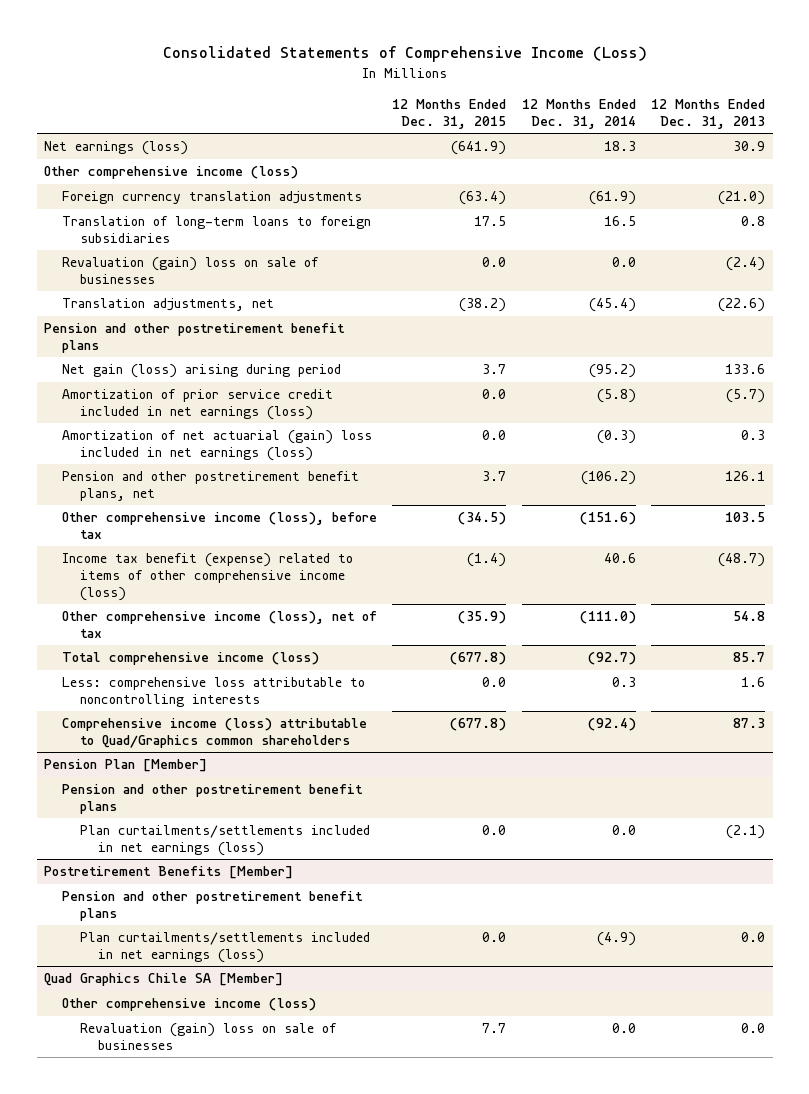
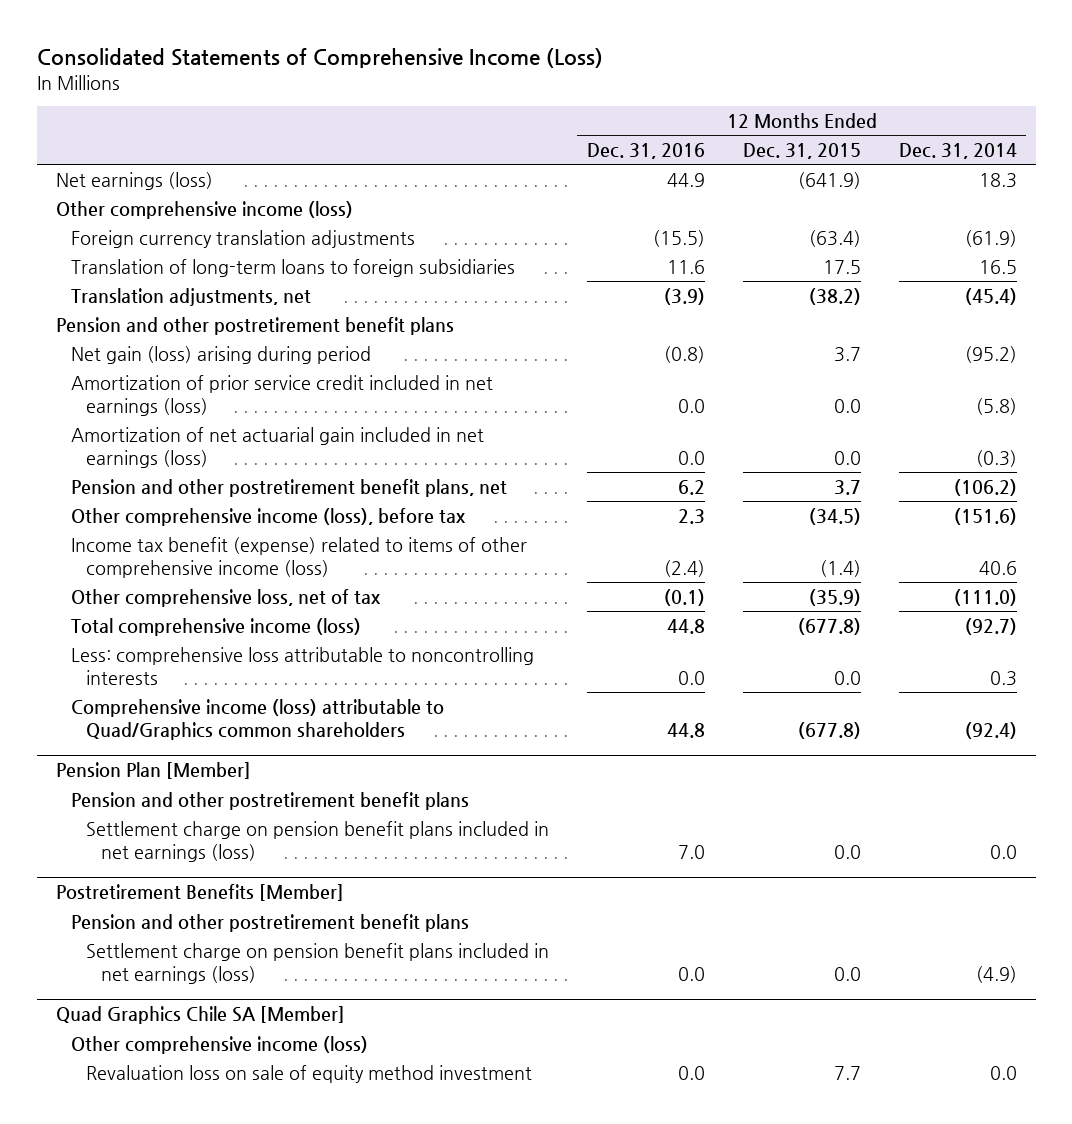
[651,98,766,129] 12 Months Ended Dec. 31, 2013 -> none
none -> [586,143,705,160] Dec. 31, 2016
[62,257,320,285] Revaluation (gain) loss on sale of businesses -> none
[62,430,373,462] Amortization of net actuarial (gain) loss included in net earnings (loss) -> [70,426,484,468] Amortization of net actuarial gain included in net earnings (loss)
[62,611,378,639] Other comprehensive income (loss), net of tax -> [70,588,381,607] Other comprehensive loss, net of tax
[80,825,371,857] Plan curtailments/settlements included in net earnings (loss) -> [85,820,549,862] Settlement charge on pension benefit plans included in net earnings (loss)
[80,932,371,964] Plan curtailments/settlements included in net earnings (loss) -> [85,942,549,984] Settlement charge on pension benefit plans included in net earnings (loss)
[80,1023,338,1051] Revaluation (gain) loss on sale of businesses -> [85,1064,532,1083] Revaluation loss on sale of equity method investment

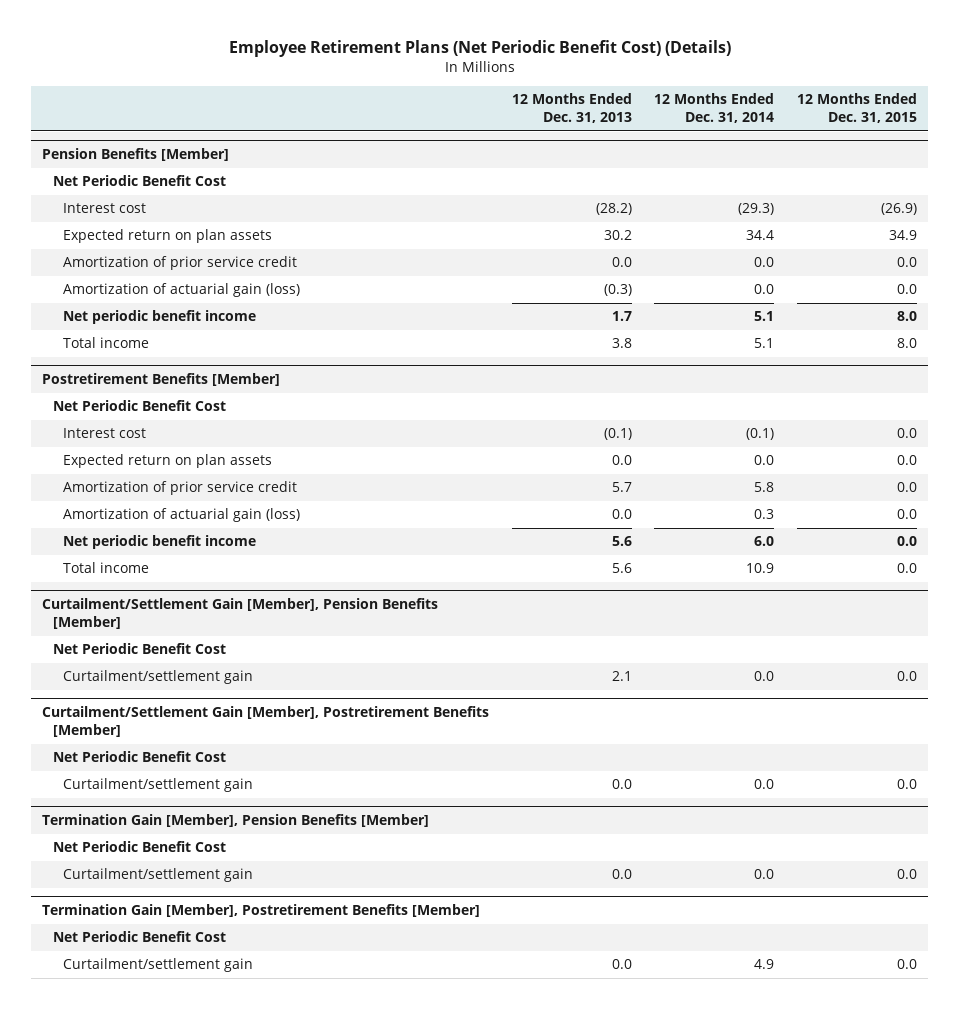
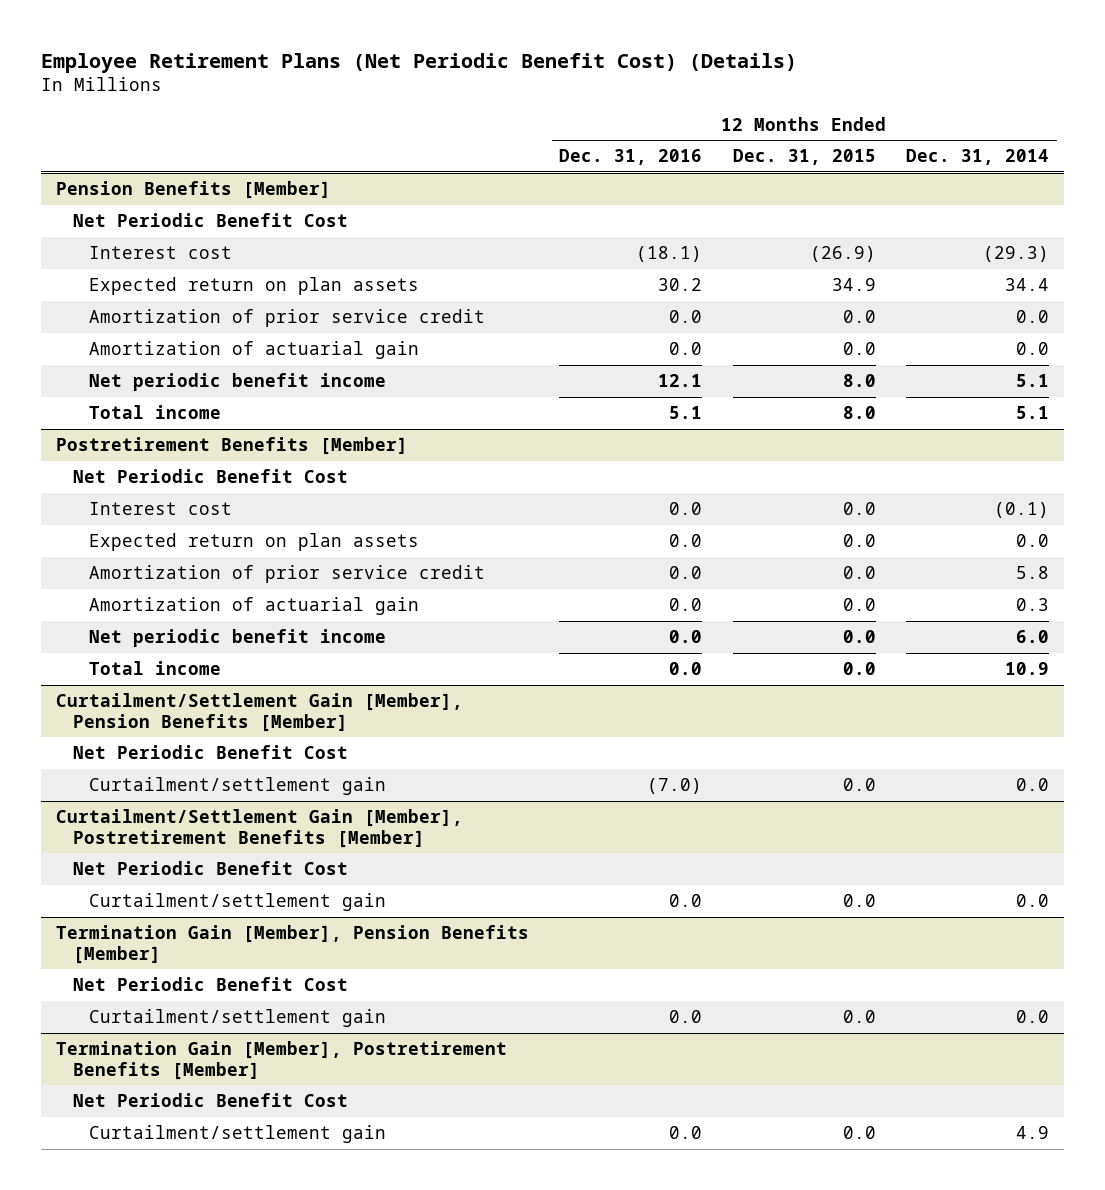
[511,93,632,124] 12 Months Ended Dec. 31, 2013 -> none
none -> [559,149,703,166] Dec. 31, 2016
[63,283,301,298] Amortization of actuarial gain (loss) -> [89,341,420,360] Amortization of actuarial gain
[63,508,301,523] Amortization of actuarial gain (loss) -> [89,597,420,616] Amortization of actuarial gain

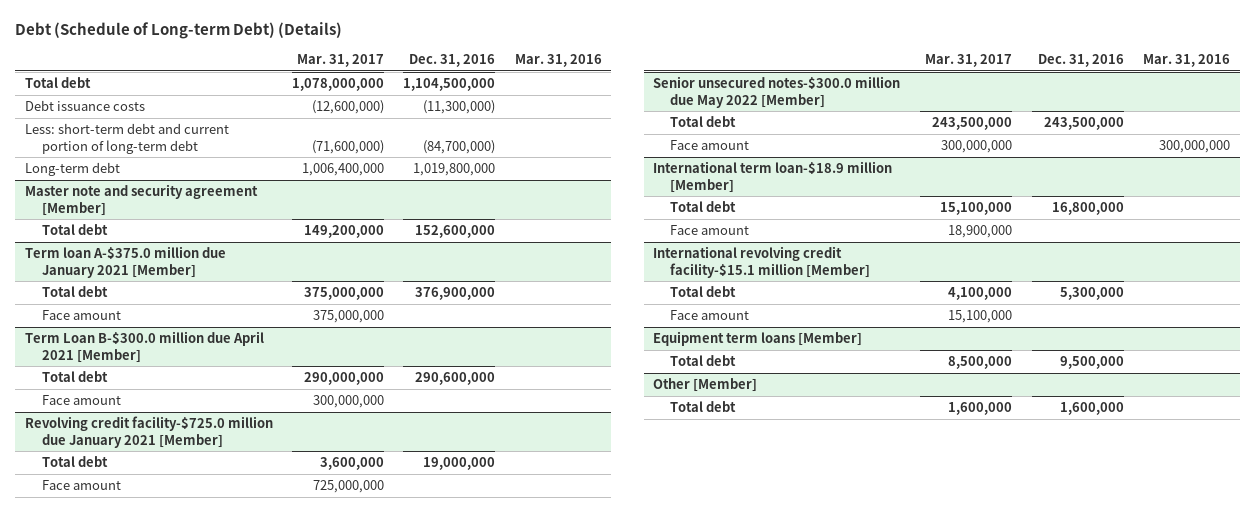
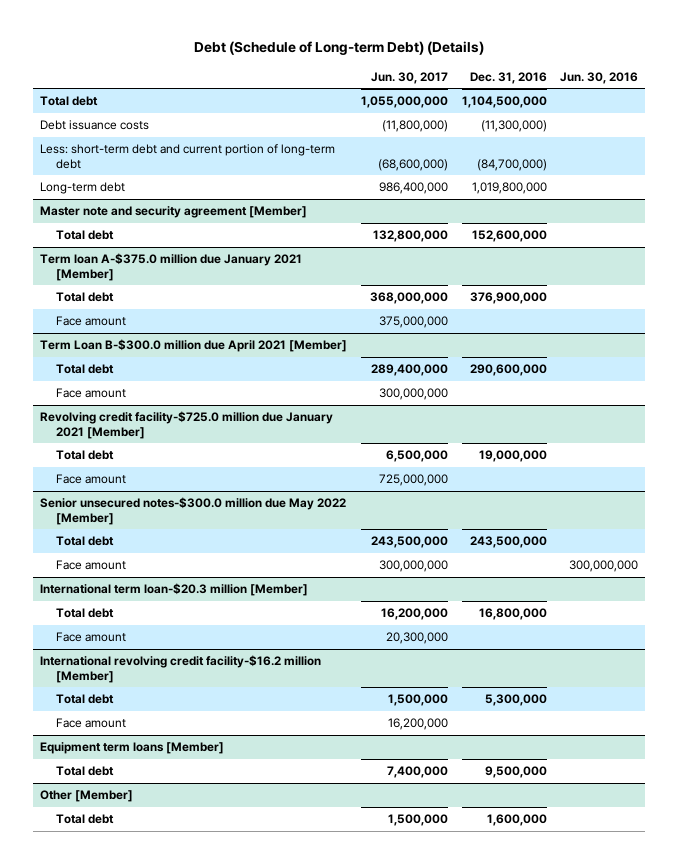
[296,54,384,68] Mar. 31, 2017 -> none
[514,54,602,68] Mar. 31, 2016 -> none
none -> [370,71,448,84] Jun. 30, 2017
none -> [560,71,639,84] Jun. 30, 2016
[653,161,893,193] International term loan-$18.9 million [Member] -> [40,583,309,597] International term loan-$20.3 million [Member]
[653,246,871,278] International revolving credit facility-$15.1 million [Member] -> [40,655,322,683] International revolving credit facility-$16.2 million [Member]

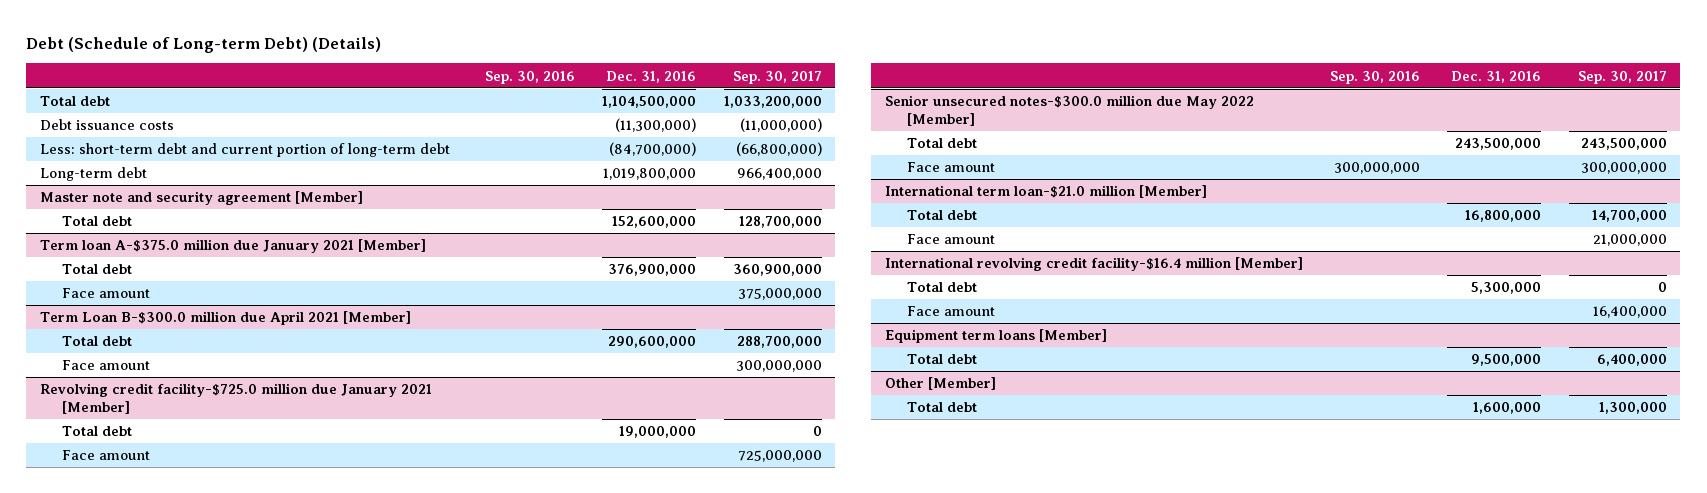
[370,71,448,84] Jun. 30, 2017 -> none
[560,71,639,84] Jun. 30, 2016 -> none
none -> [485,70,576,84] Sep. 30, 2016
none -> [732,70,822,84] Sep. 30, 2017
[40,583,309,597] International term loan-$20.3 million [Member] -> [885,185,1208,199] International term loan-$21.0 million [Member]
[40,655,322,683] International revolving credit facility-$16.2 million [Member] -> [885,257,1304,272] International revolving credit facility-$16.4 million [Member]

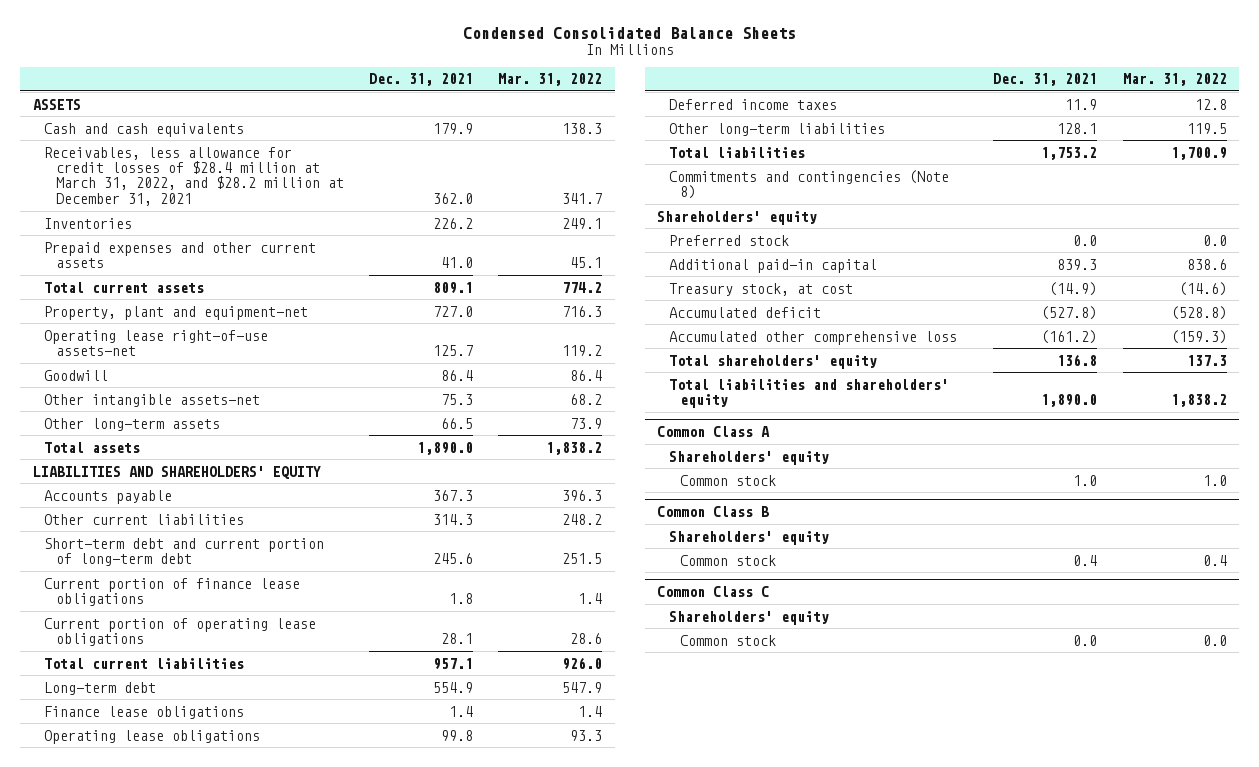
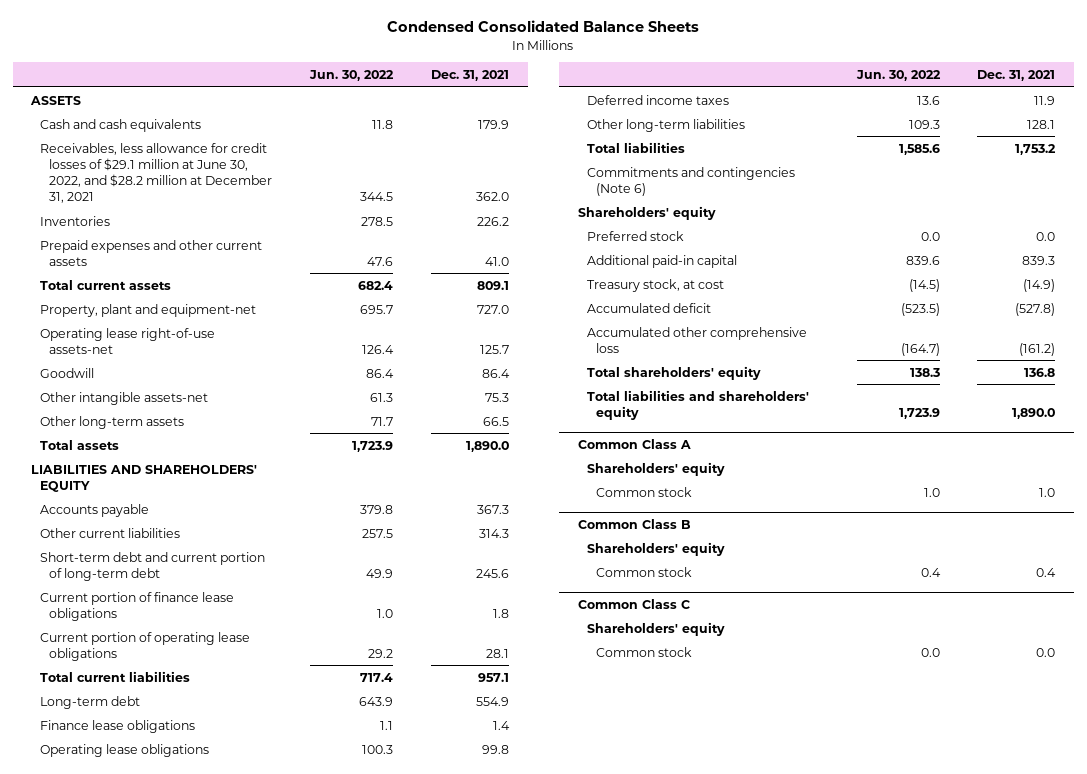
[498,73,603,87] Mar. 31, 2022 -> none
none -> [308,69,394,81] Jun. 30, 2022
[44,146,344,206] Receivables, less allowance for credit losses of $28.4 million at March 31, 2022, and $28.2 million at December 31, 2021 -> [40,142,273,204] Receivables, less allowance for credit losses of $29.1 million at June 30, 2022, and $28.2 million at December 31, 2021
[668,169,949,200] Commitments and contingencies (Note 8) -> [587,166,796,196] Commitments and contingencies (Note 6)

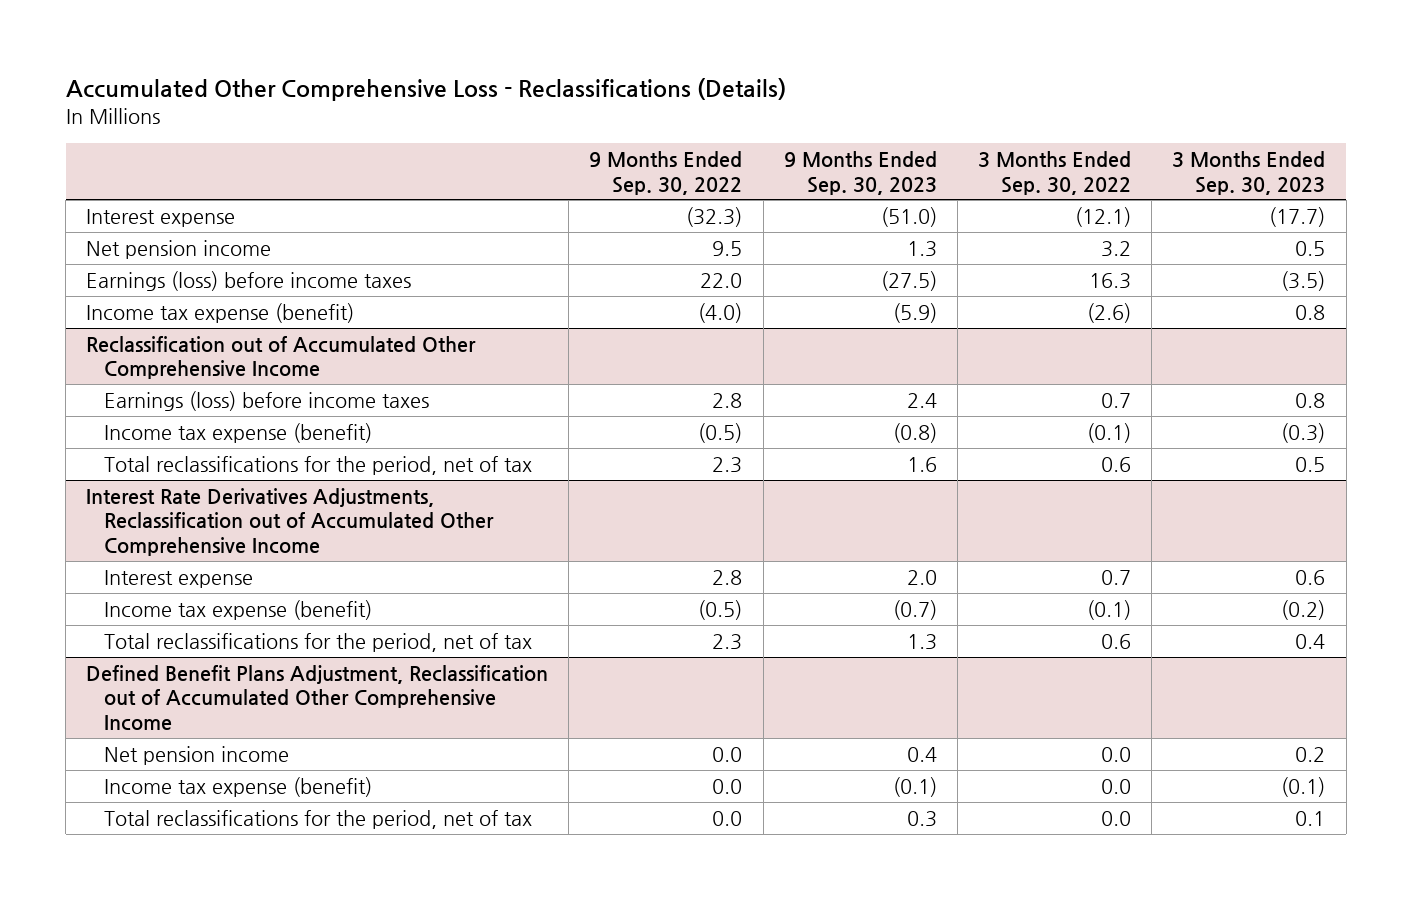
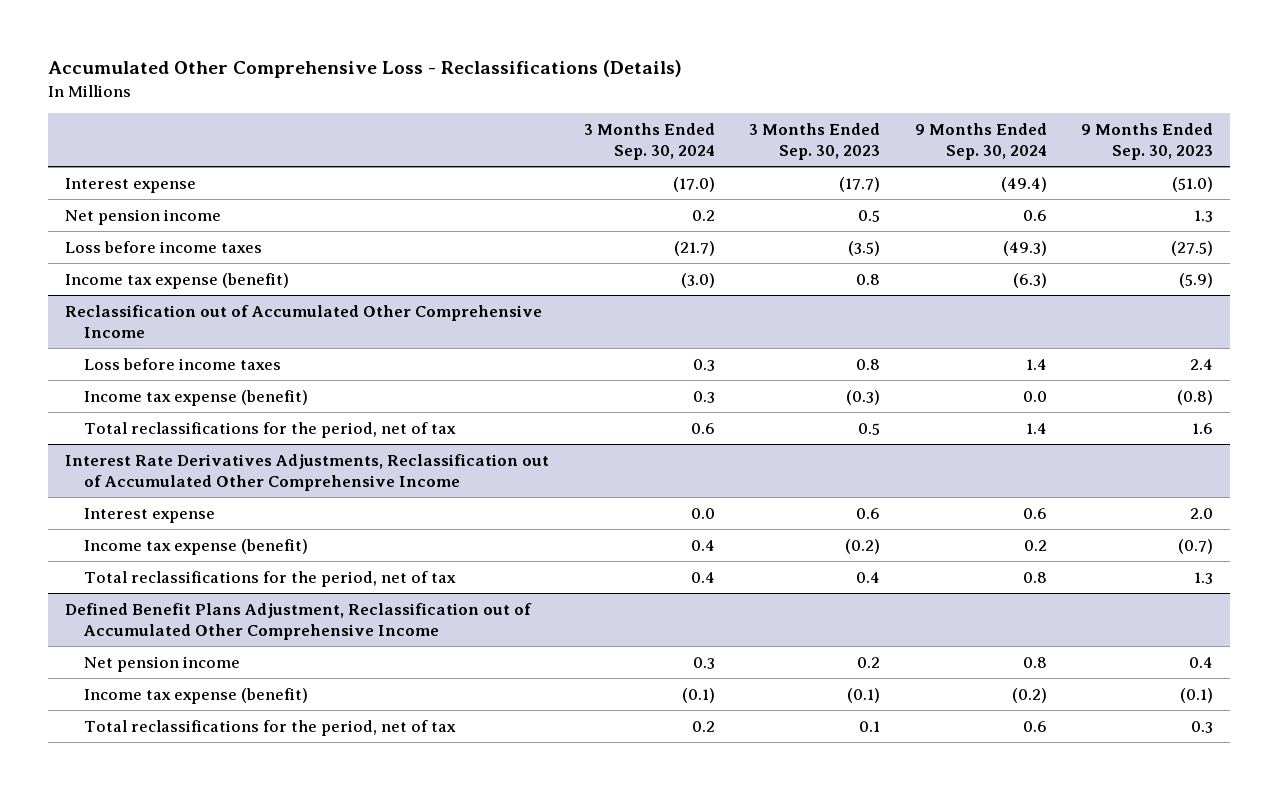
[589,151,743,195] 9 Months Ended Sep. 30, 2022 -> none
[978,151,1132,195] 3 Months Ended Sep. 30, 2022 -> none
none -> [583,122,715,161] 3 Months Ended Sep. 30, 2024
none -> [914,122,1047,161] 9 Months Ended Sep. 30, 2024
[86,270,412,291] Earnings (loss) before income taxes -> [65,240,263,253] Loss before income taxes
[103,390,429,411] Earnings (loss) before income taxes -> [84,357,282,370] Loss before income taxes

